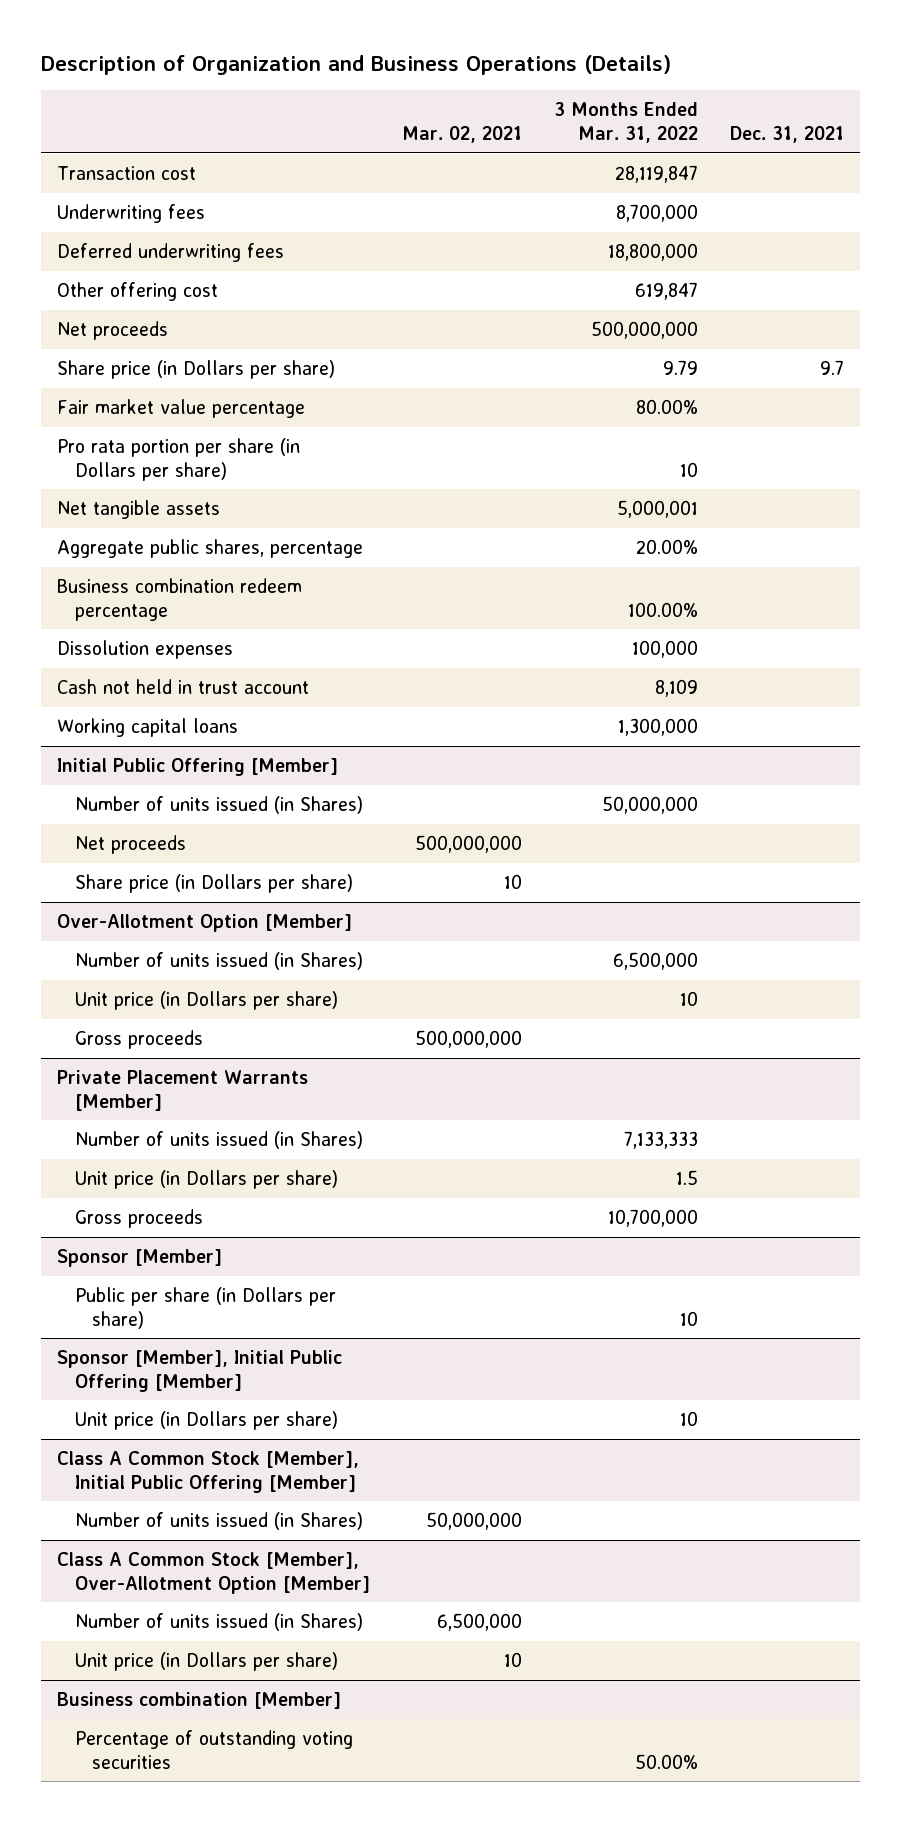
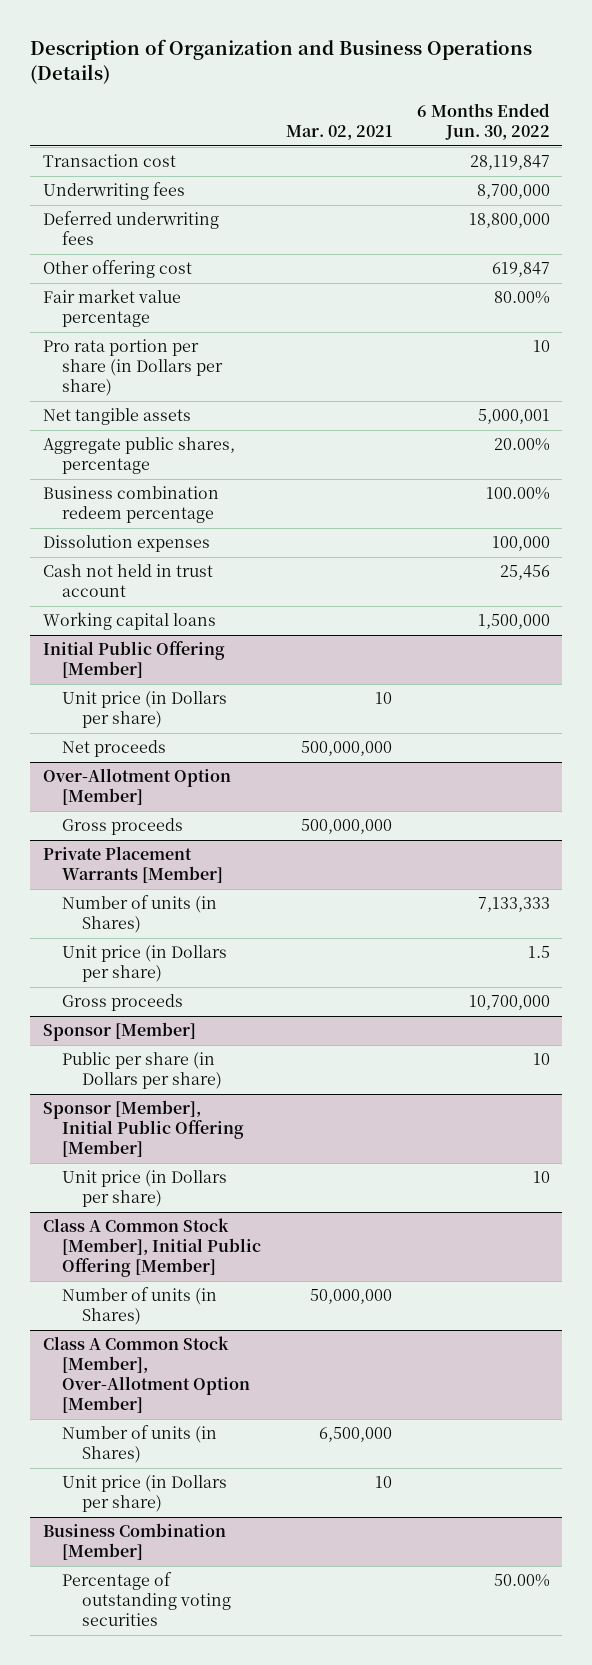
[553,102,698,144] 3 Months Ended Mar. 31, 2022 -> none
[730,126,845,144] Dec. 31, 2021 -> none
none -> [416,102,550,140] 6 Months Ended Jun. 30, 2022
[56,320,168,340] Net proceeds -> none
[56,359,335,379] Share price (in Dollars per share) -> none
[74,795,363,814] Number of units issued (in Shares) -> none
none -> [62,691,228,729] Unit price (in Dollars per share)
[74,873,353,893] Share price (in Dollars per share) -> none
[74,951,363,970] Number of units issued (in Shares) -> none
[74,990,338,1010] Unit price (in Dollars per share) -> none
[74,1130,363,1149] Number of units issued (in Shares) -> [62,895,218,934] Number of units (in Shares)
[74,1511,363,1530] Number of units issued (in Shares) -> [62,1287,218,1326] Number of units (in Shares)
[74,1612,363,1631] Number of units issued (in Shares) -> [62,1425,218,1464] Number of units (in Shares)
[56,1691,341,1709] Business combination [Member] -> [42,1523,226,1561] Business Combination [Member]

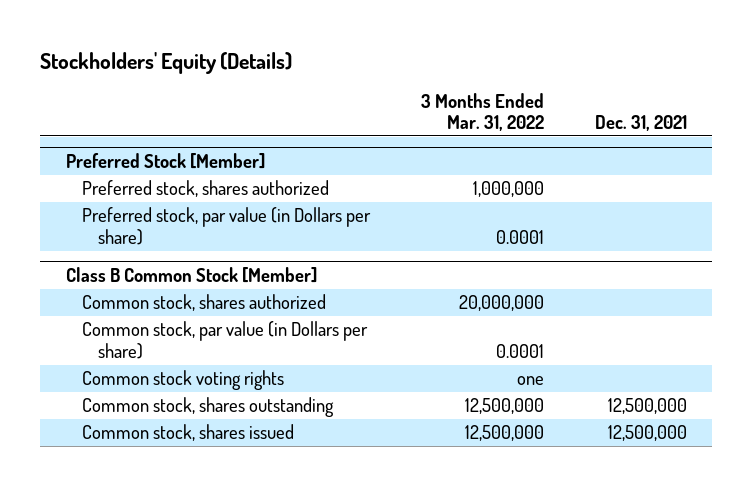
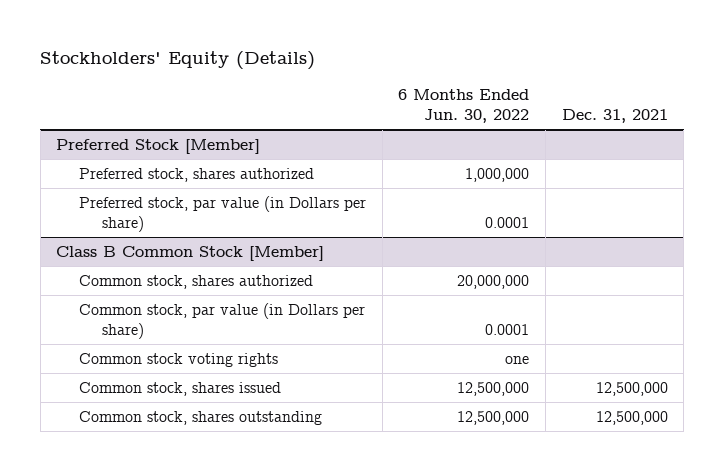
[420,92,544,132] 3 Months Ended Mar. 31, 2022 -> none
none -> [398,88,530,124] 6 Months Ended Jun. 30, 2022
[81,397,334,418] Common stock, shares outstanding -> [79,411,323,426] Common stock, shares outstanding

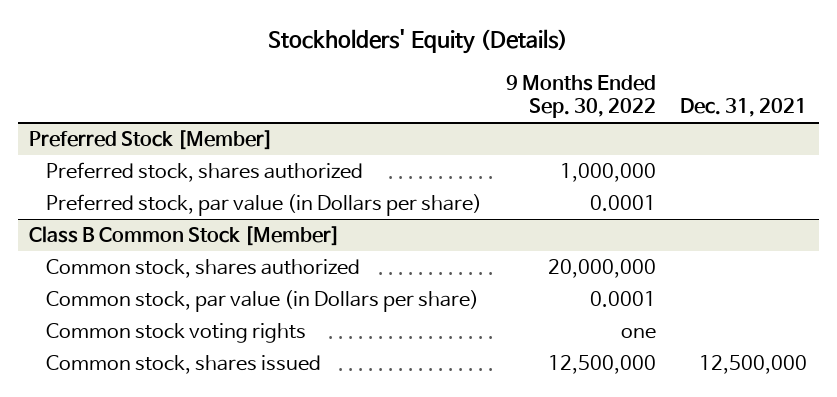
[398,88,530,124] 6 Months Ended Jun. 30, 2022 -> none
none -> [506,74,657,118] 9 Months Ended Sep. 30, 2022
[79,411,323,426] Common stock, shares outstanding -> none

